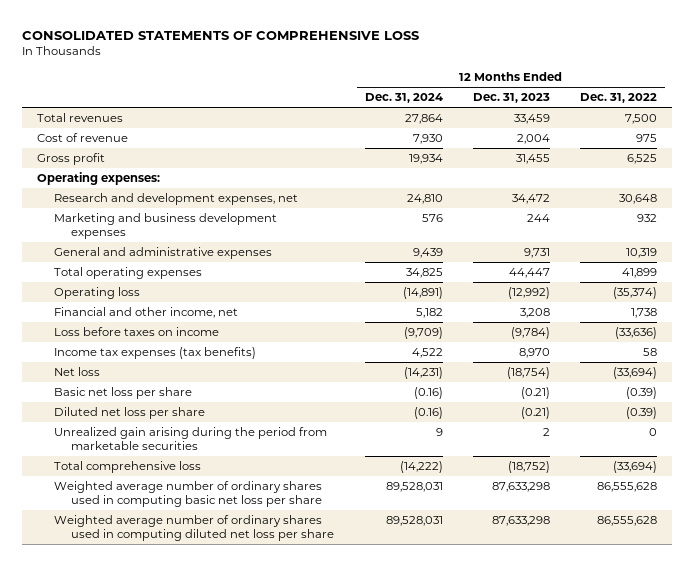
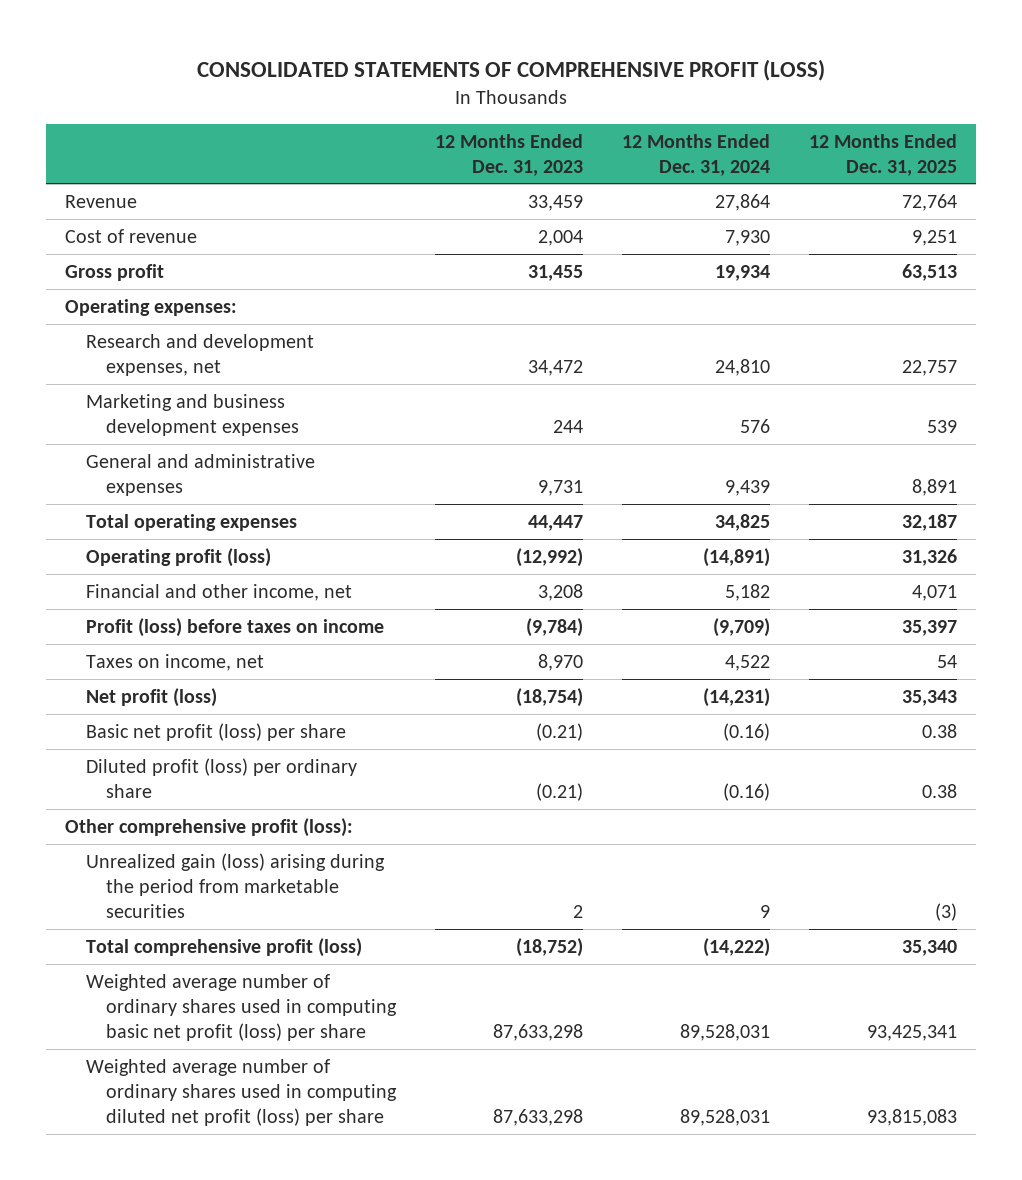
[21,30,419,40] CONSOLIDATED STATEMENTS OF COMPREHENSIVE LOSS -> [196,58,825,81] CONSOLIDATED STATEMENTS OF COMPREHENSIVE PROFIT (LOSS)
[580,93,658,104] Dec. 31, 2022 -> none
none -> [808,133,957,176] 12 Months Ended Dec. 31, 2025
[37,113,124,123] Total revenues -> [65,194,138,208] Revenue
[54,287,141,300] Operating loss -> [85,547,271,567] Operating profit (loss)
[54,327,220,337] Loss before taxes on income -> [85,617,384,637] Profit (loss) before taxes on income
[54,347,257,360] Income tax expenses (tax benefits) -> [85,653,264,671] Taxes on income, net
[54,367,101,377] Net loss -> [85,687,217,707] Net profit (loss)
[54,387,193,400] Basic net loss per share -> [85,722,346,741] Basic net profit (loss) per share
[54,407,206,420] Diluted net loss per share -> [85,757,357,798] Diluted profit (loss) per ordinary share
none -> [65,817,354,837] Other comprehensive profit (loss):
[54,427,328,450] Unrealized gain arising during the period from marketable securities -> [85,852,385,918] Unrealized gain (loss) arising during the period from marketable securities
[54,461,202,474] Total comprehensive loss -> [85,937,362,957] Total comprehensive profit (loss)
[54,481,323,507] Weighted average number of ordinary shares used in computing basic net loss per share -> [85,973,398,1041] Weighted average number of ordinary shares used in computing basic net profit (loss) per share
[54,515,335,541] Weighted average number of ordinary shares used in computing diluted net loss per share -> [85,1058,398,1126] Weighted average number of ordinary shares used in computing diluted net profit (loss) per share

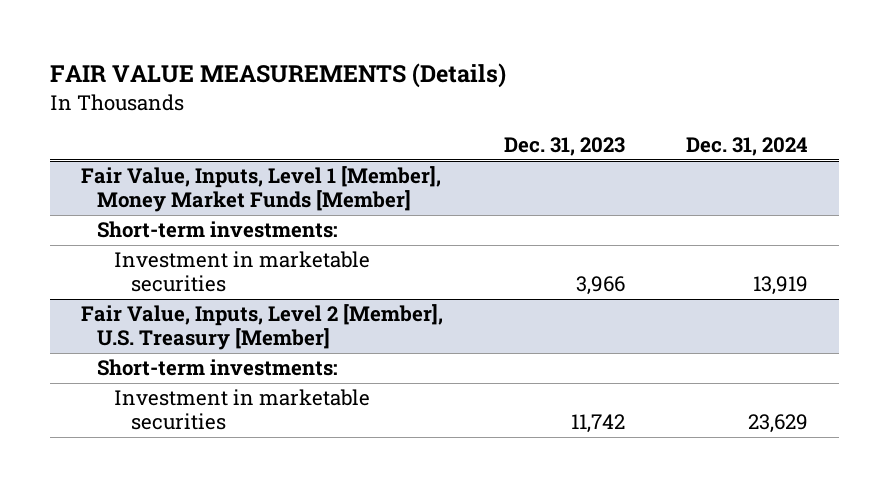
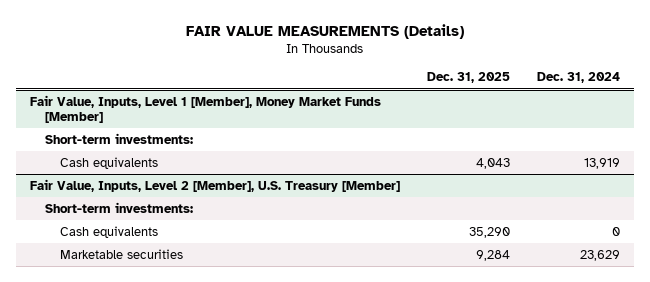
[503,137,625,157] Dec. 31, 2023 -> none
none -> [426,72,510,84] Dec. 31, 2025
[114,251,371,292] Investment in marketable securities -> [60,156,159,169] Cash equivalents
none -> [60,225,159,238] Cash equivalents
[114,389,371,430] Investment in marketable securities -> [60,248,184,259] Marketable securities

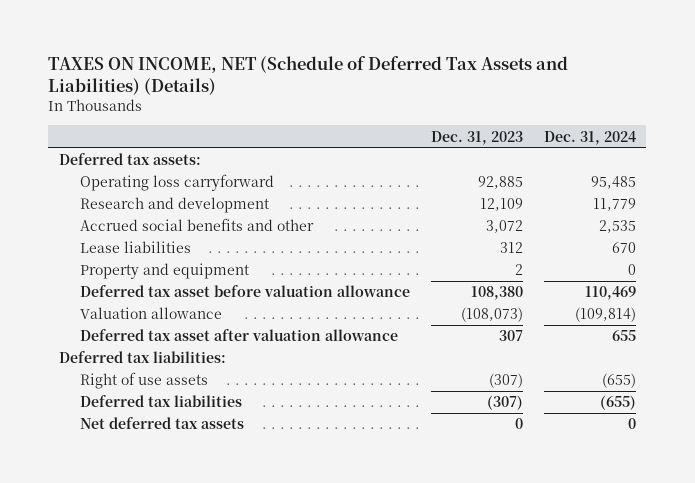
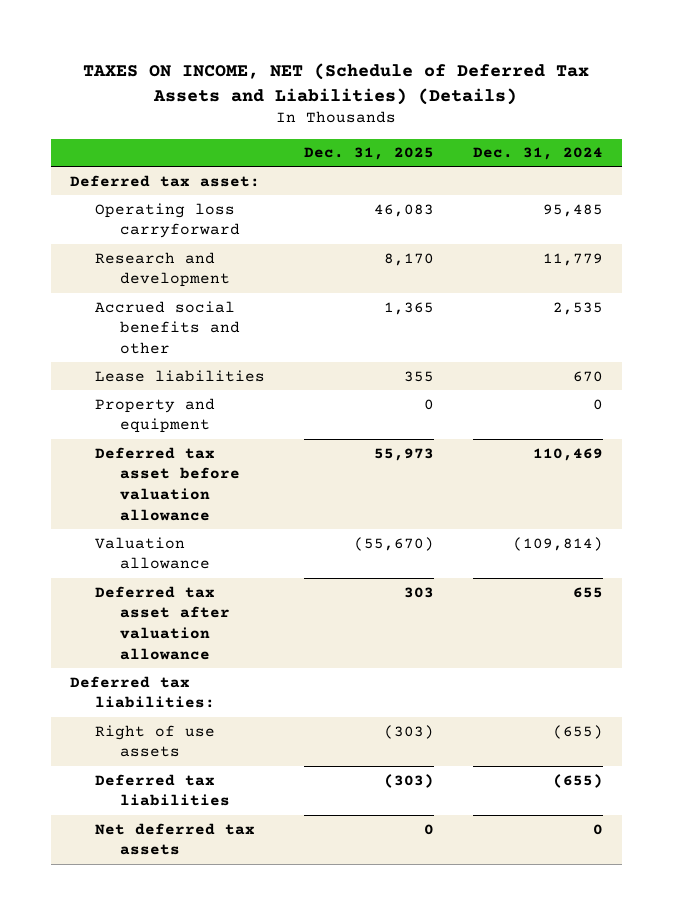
[430,130,523,145] Dec. 31, 2023 -> none
none -> [303,147,434,161] Dec. 31, 2025
[58,153,201,166] Deferred tax assets: -> [70,174,261,187] Deferred tax asset:

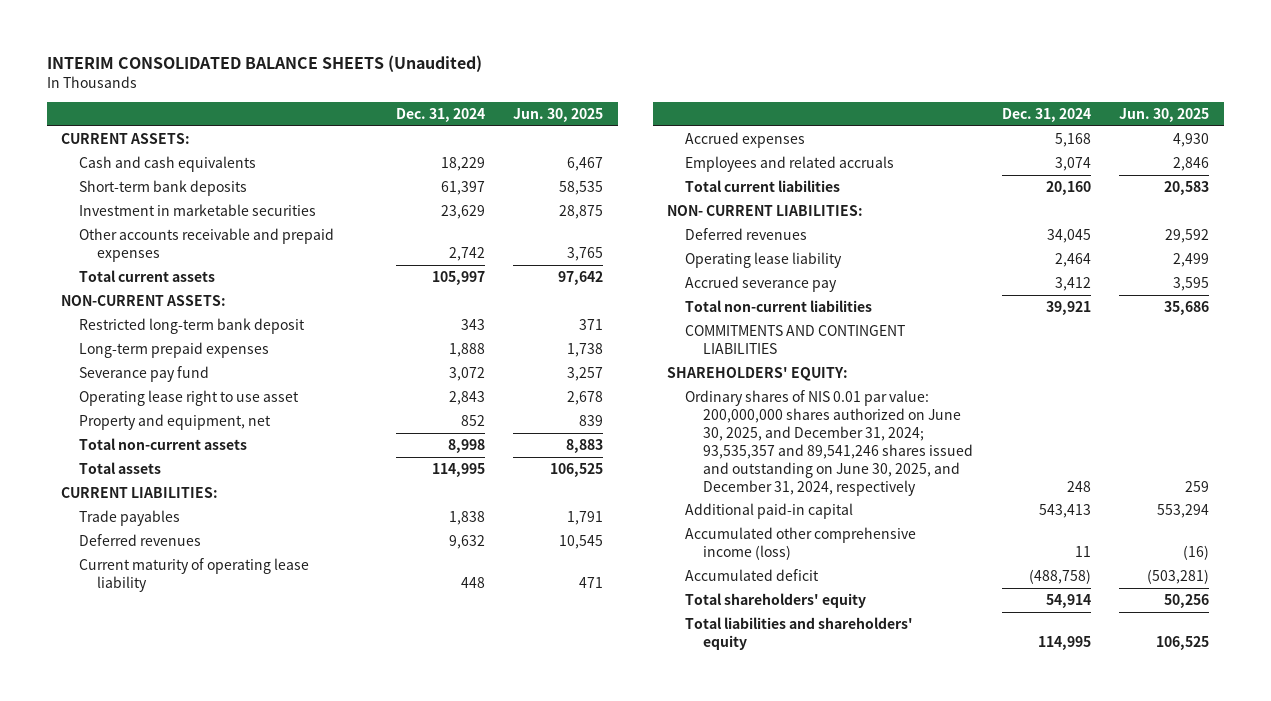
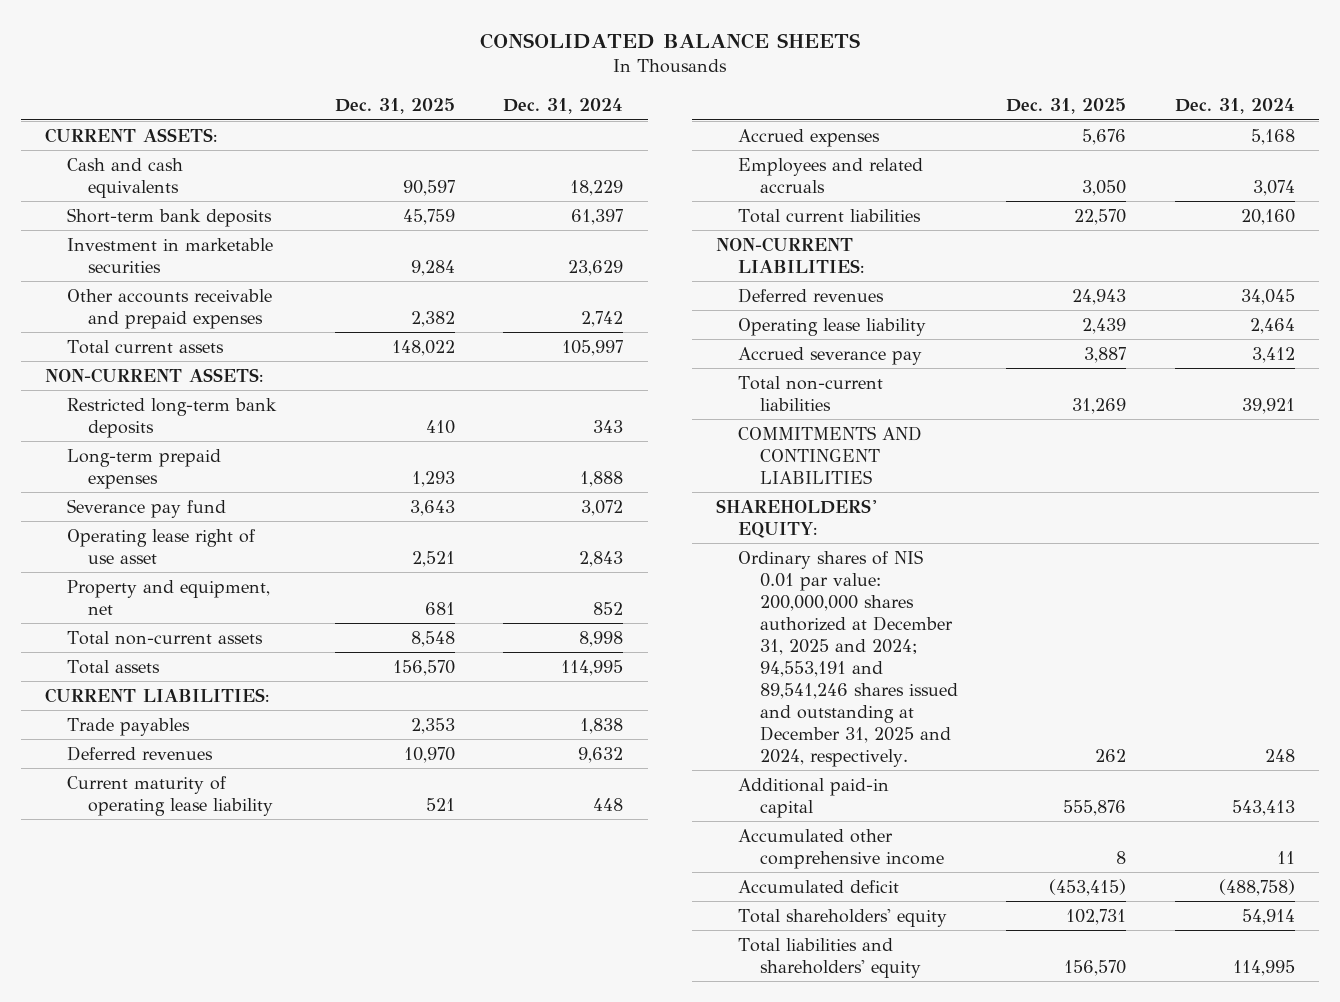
[46,54,482,72] INTERIM CONSOLIDATED BALANCE SHEETS (Unaudited) -> [479,33,860,50] CONSOLIDATED BALANCE SHEETS
[513,107,604,122] Jun. 30, 2025 -> none
none -> [334,98,455,115] Dec. 31, 2025
[78,318,305,335] Restricted long-term bank deposit -> [66,397,277,438] Restricted long-term bank deposits
[78,390,299,407] Operating lease right to use asset -> [66,528,256,564] Operating lease right of use asset
[667,205,864,217] NON- CURRENT LIABILITIES: -> [716,236,864,273] NON-CURRENT LIABILITIES:
[685,390,973,496] Ordinary shares of NIS 0.01 par value: 200,000,000 shares authorized on June 30, 2025, and December 31, 2024; 93,535,357 and 89,541,246 shares issued and outstanding on June 30, 2025, and December 31, 2024, respectively -> [737,549,958,767] Ordinary shares of NIS 0.01 par value: 200,000,000 shares authorized at December 31, 2025 and 2024; 94,553,191 and 89,541,246 shares issued and outstanding at December 31, 2025 and 2024, respectively.
[685,527,917,561] Accumulated other comprehensive income (loss) -> [737,828,944,869] Accumulated other comprehensive income

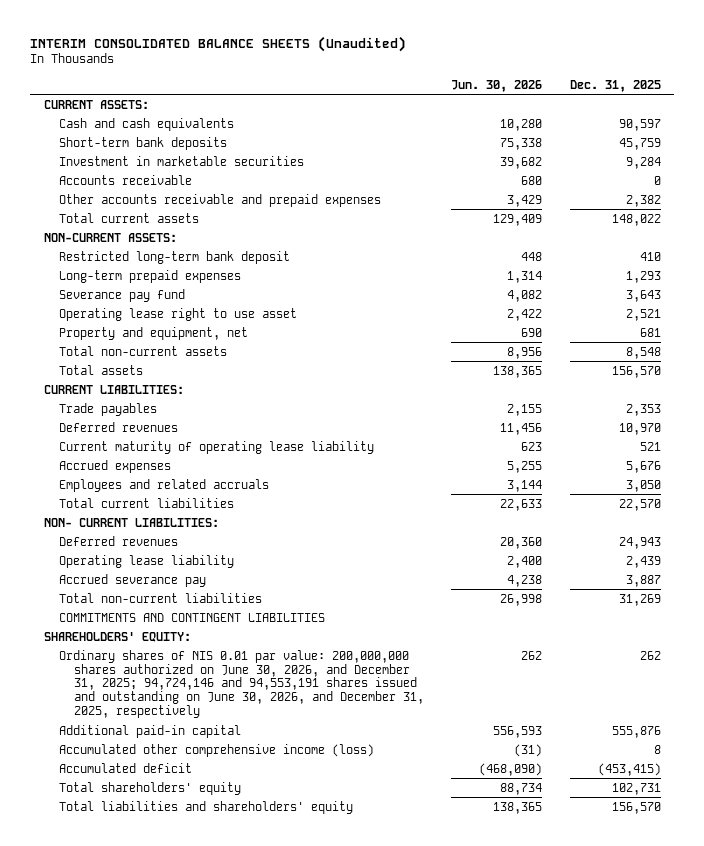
[479,33,860,50] CONSOLIDATED BALANCE SHEETS -> [29,35,406,52] INTERIM CONSOLIDATED BALANCE SHEETS (Unaudited)
[503,98,624,115] Dec. 31, 2024 -> none
none -> [451,79,543,92] Jun. 30, 2026
none -> [58,174,192,185] Accounts receivable
[66,397,277,438] Restricted long-term bank deposits -> [58,250,290,264] Restricted long-term bank deposit
[66,528,256,564] Operating lease right of use asset -> [58,307,297,321] Operating lease right to use asset
[716,236,864,273] NON-CURRENT LIABILITIES: -> [43,517,219,527] NON- CURRENT LIABILITIES:
[737,549,958,767] Ordinary shares of NIS 0.01 par value: 200,000,000 shares authorized at December 31, 2025 and 2024; 94,553,191 and 89,541,246 shares issued and outstanding at December 31, 2025 and 2024, respectively. -> [58,649,424,719] Ordinary shares of NIS 0.01 par value: 200,000,000 shares authorized on June 30, 2026, and December 31, 2025; 94,724,146 and 94,553,191 shares issued and outstanding on June 30, 2026, and December 31, 2025, respectively
[737,828,944,869] Accumulated other comprehensive income -> [58,743,374,757] Accumulated other comprehensive income (loss)

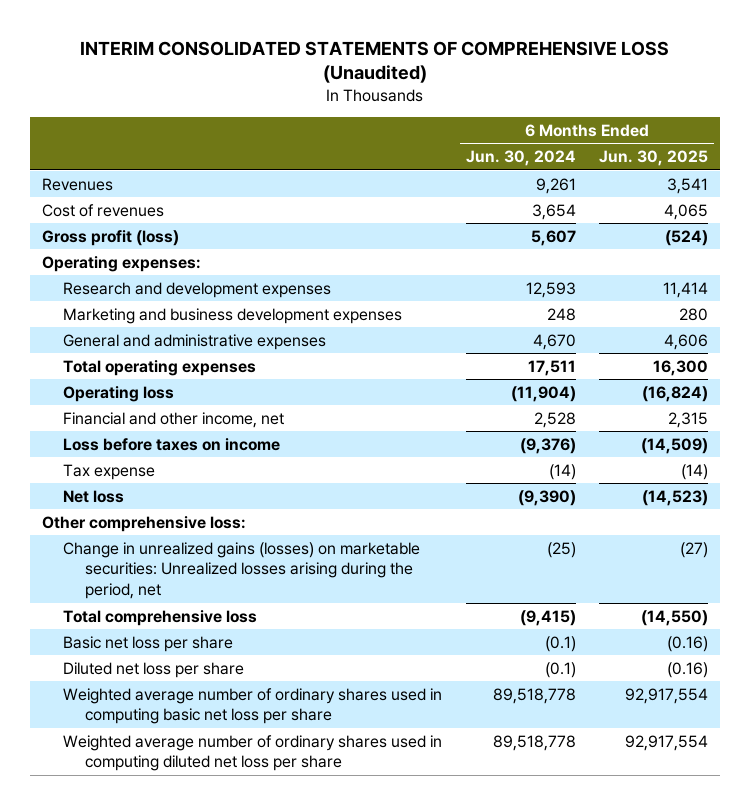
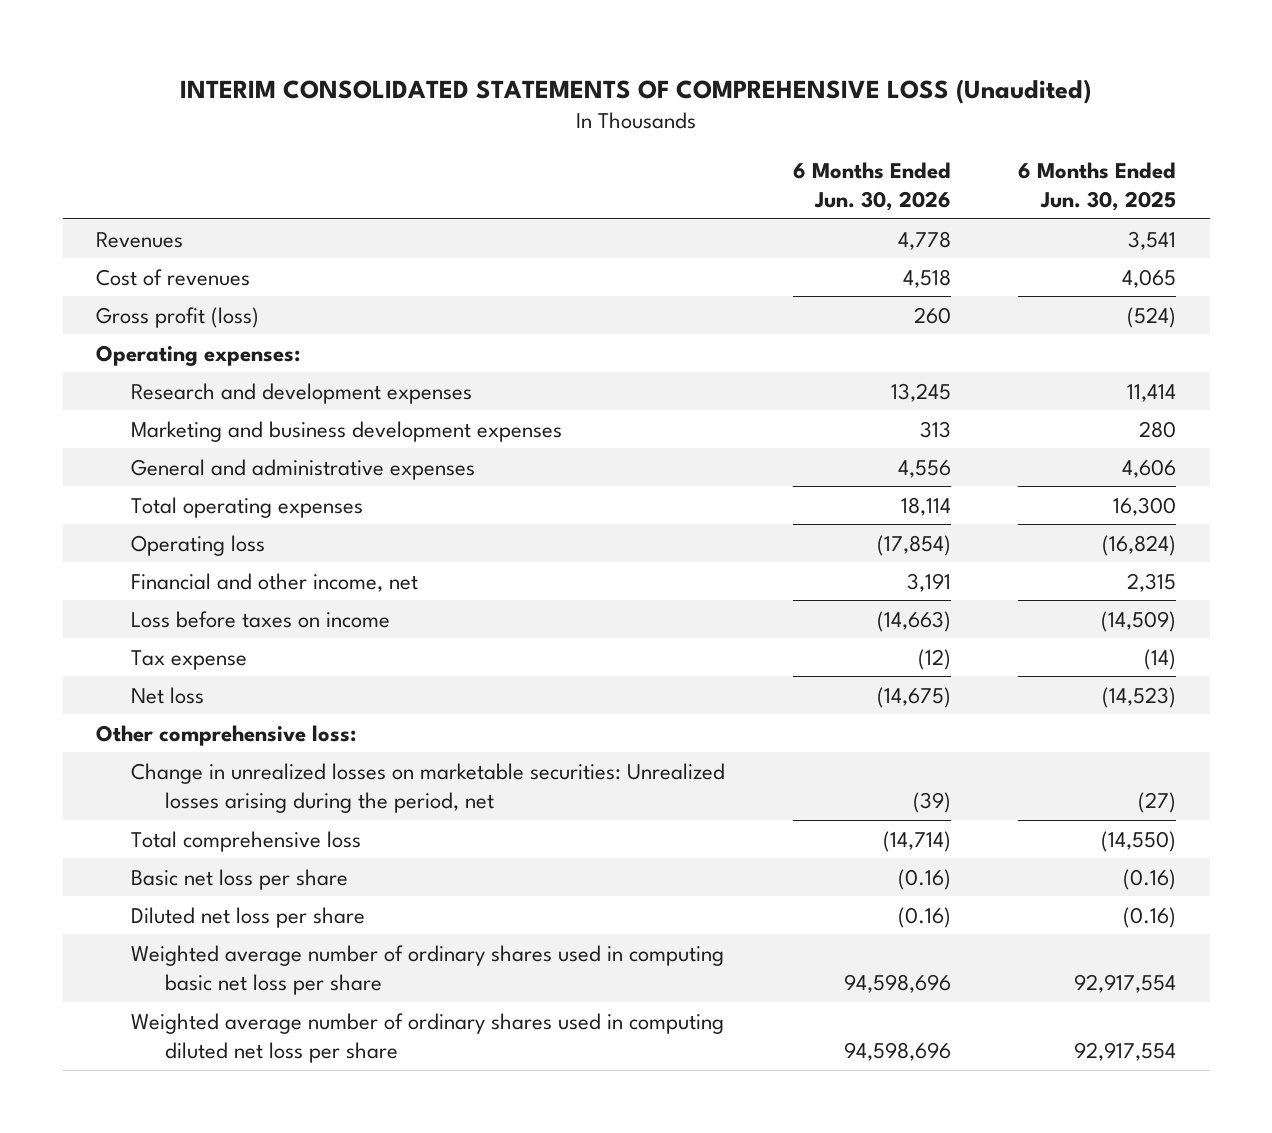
[465,150,576,167] Jun. 30, 2024 -> none
none -> [792,161,951,211] 6 Months Ended Jun. 30, 2026
[63,541,421,600] Change in unrealized gains (losses) on marketable securities: Unrealized losses arising during the period, net -> [130,762,725,813] Change in unrealized losses on marketable securities: Unrealized losses arising during the period, net

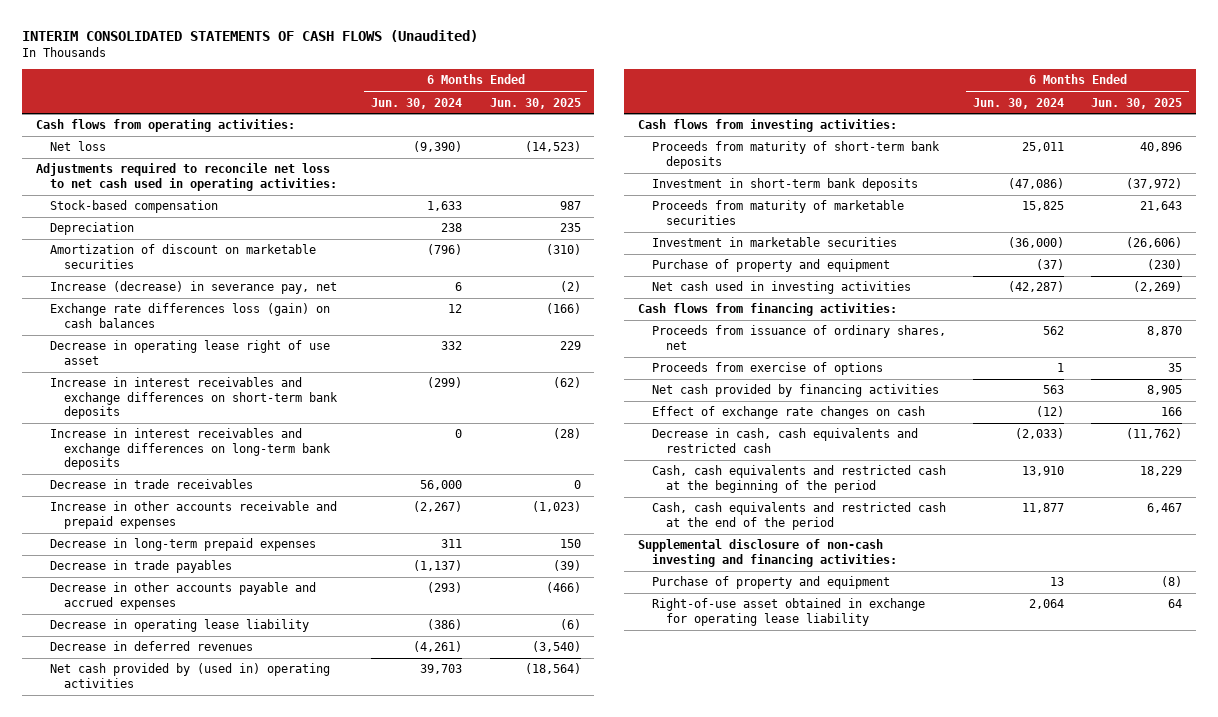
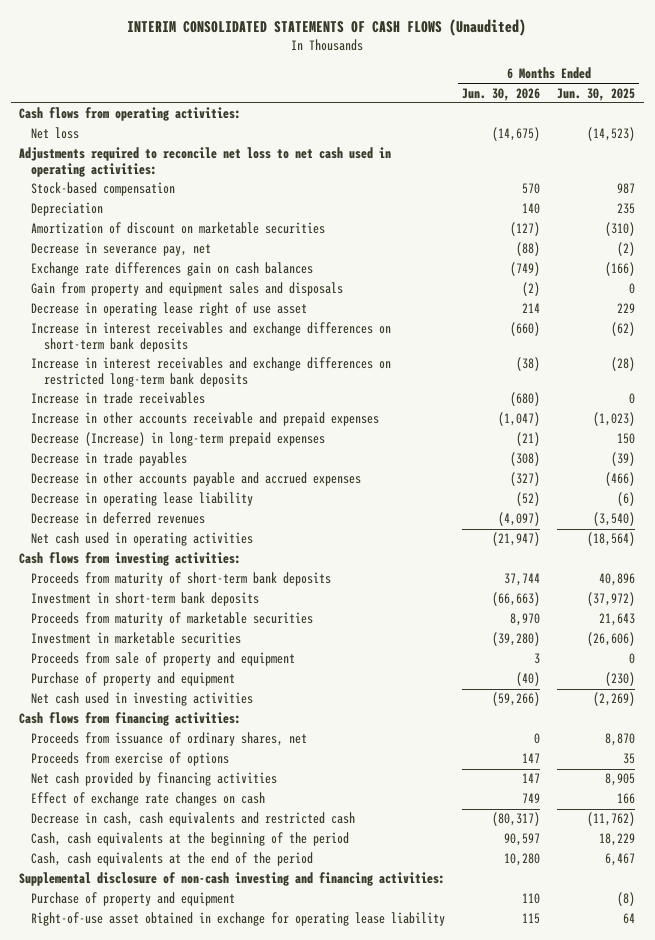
[371,97,463,109] Jun. 30, 2024 -> none
none -> [462,87,541,101] Jun. 30, 2026
[49,281,337,295] Increase (decrease) in severance pay, net -> [31,242,212,257] Decrease in severance pay, net
[49,303,330,328] Exchange rate differences loss (gain) on cash balances -> [31,262,314,277] Exchange rate differences gain on cash balances
none -> [31,282,344,297] Gain from property and equipment sales and disposals
[49,428,332,471] Increase in interest receivables and exchange differences on long-term bank deposits -> [31,357,392,388] Increase in interest receivables and exchange differences on restricted long-term bank deposits
[49,479,253,490] Decrease in trade receivables -> [31,392,206,405] Increase in trade receivables
[49,538,316,552] Decrease in long-term prepaid expenses -> [31,432,326,447] Decrease (Increase) in long-term prepaid expenses
[49,663,330,688] Net cash provided by (used in) operating activities -> [31,532,254,547] Net cash used in operating activities
none -> [31,652,296,667] Proceeds from sale of property and equipment
[651,465,946,493] Cash, cash equivalents and restricted cash at the beginning of the period -> [31,832,350,847] Cash, cash equivalents at the beginning of the period
[651,502,946,530] Cash, cash equivalents and restricted cash at the end of the period -> [31,852,314,867] Cash, cash equivalents at the end of the period

